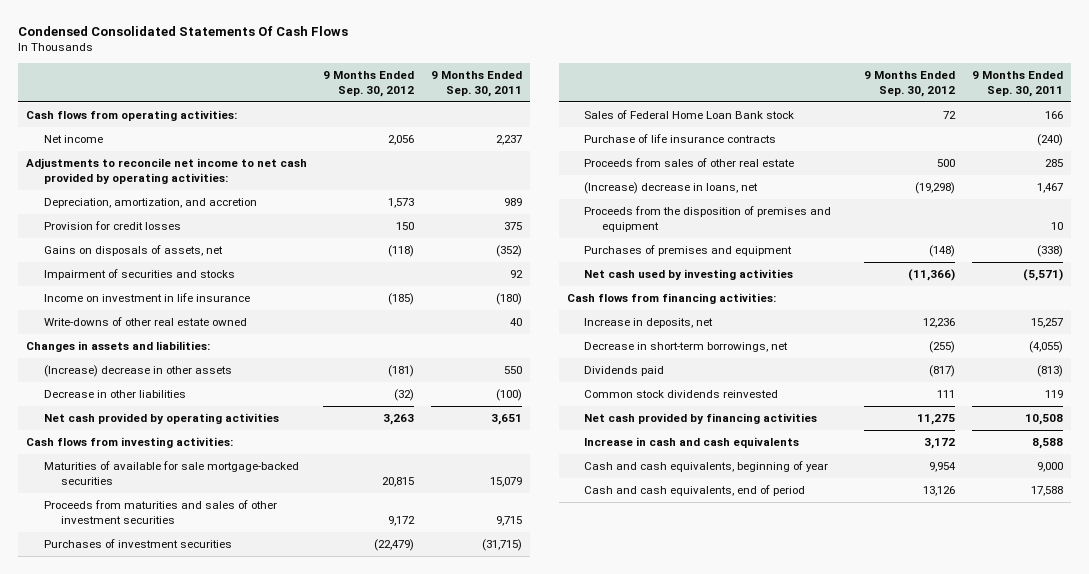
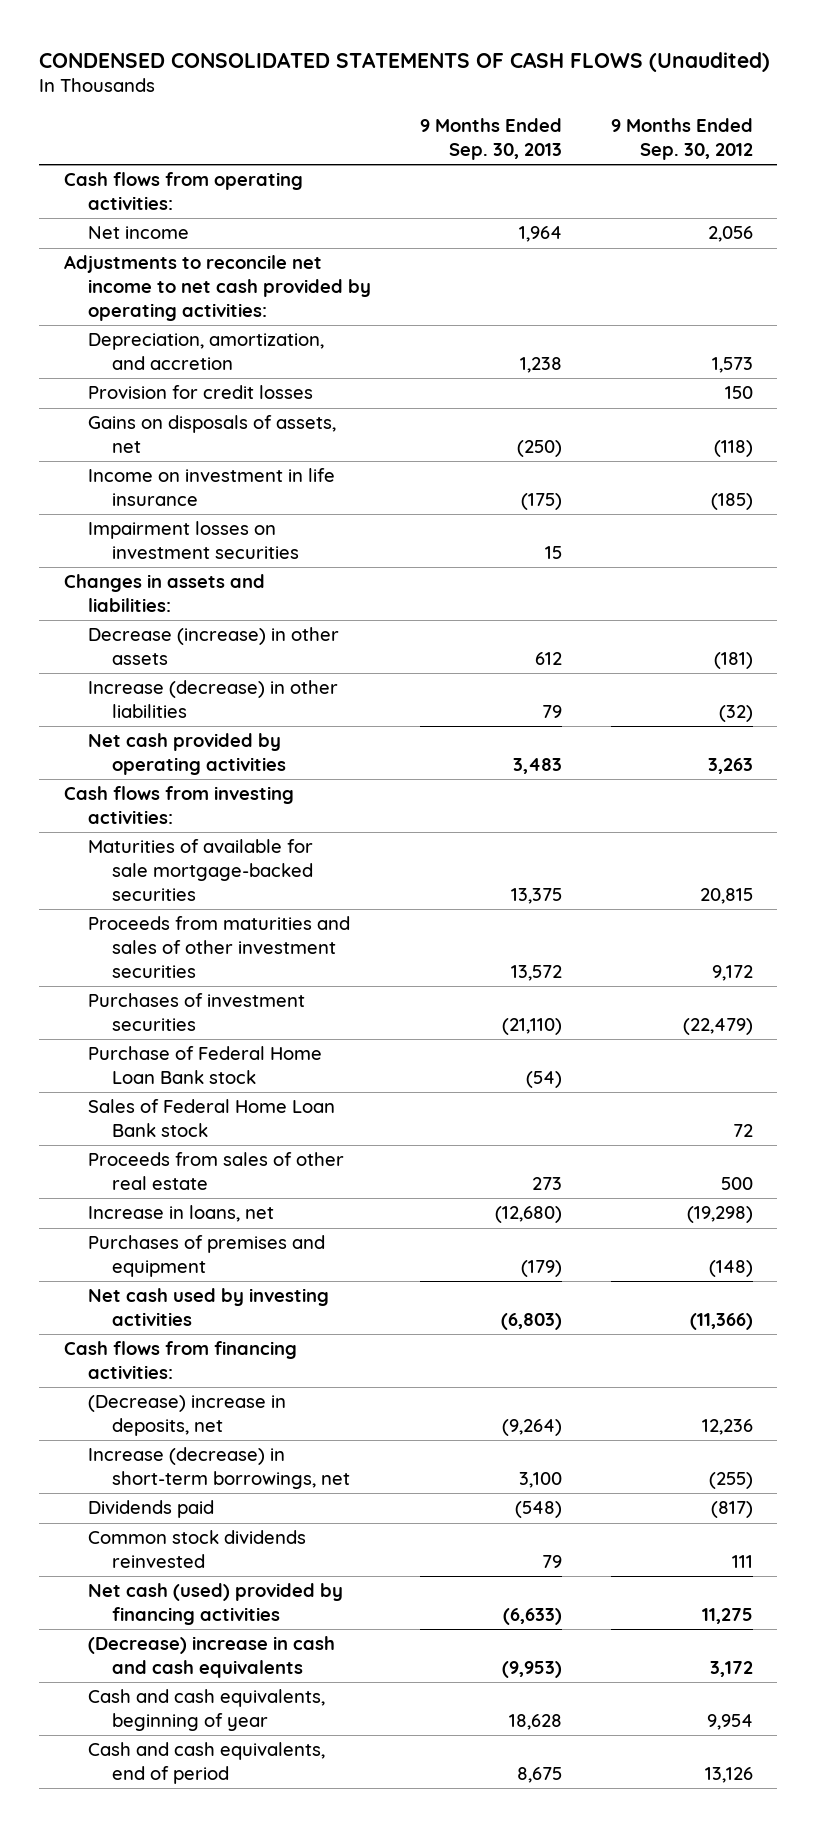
[17,25,348,36] Condensed Consolidated Statements Of Cash Flows -> [39,51,771,72] CONDENSED CONSOLIDATED STATEMENTS OF CASH FLOWS (Unaudited)
[430,70,522,97] 9 Months Ended Sep. 30, 2011 -> none
none -> [420,117,563,160] 9 Months Ended Sep. 30, 2013
[43,269,235,281] Impairment of securities and stocks -> none
[43,317,247,327] Write-downs of other real estate owned -> none
none -> [88,521,300,560] Impairment losses on investment securities
[43,365,232,378] (Increase) decrease in other assets -> [88,627,340,666] Decrease (increase) in other assets
[43,390,186,399] Decrease in other liabilities -> [88,680,339,719] Increase (decrease) in other liabilities
none -> [88,1046,323,1085] Purchase of Federal Home Loan Bank stock
[584,134,777,144] Purchase of life insurance contracts -> none
[584,206,832,233] Proceeds from the disposition of premises and equipment -> none
[584,182,759,195] (Increase) decrease in loans, net -> [88,1205,275,1223] Increase in loans, net
[584,318,714,329] Increase in deposits, net -> [88,1395,287,1437] (Decrease) increase in deposits, net
[584,342,789,353] Decrease in short-term borrowings, net -> [88,1447,351,1490] Increase (decrease) in short-term borrowings, net
[584,413,818,425] Net cash provided by financing activities -> [88,1583,344,1626] Net cash (used) provided by financing activities
[584,437,800,449] Increase in cash and cash equivalents -> [88,1636,336,1679] (Decrease) increase in cash and cash equivalents

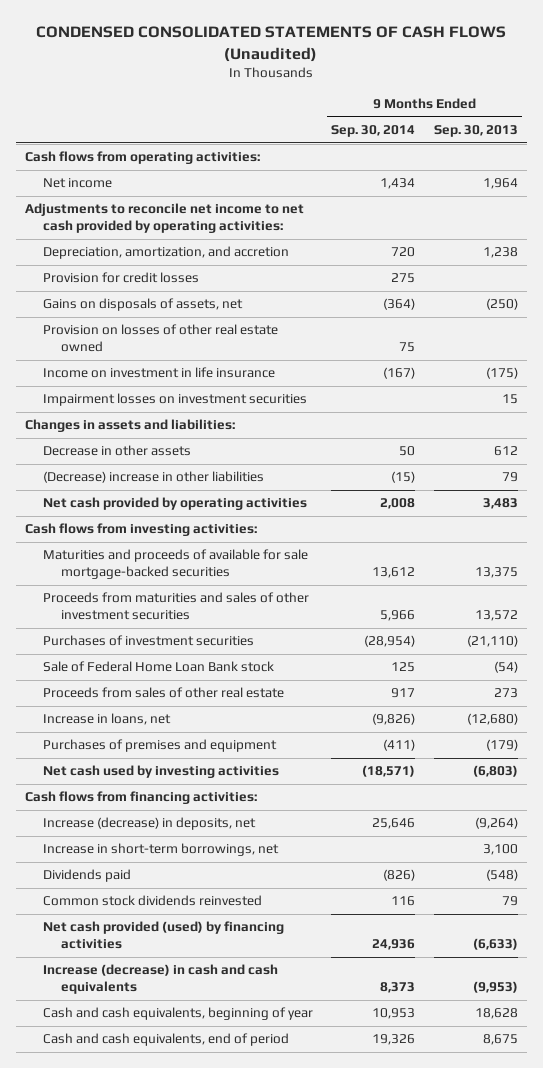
[610,117,753,160] 9 Months Ended Sep. 30, 2012 -> none
none -> [331,125,416,138] Sep. 30, 2014
none -> [43,324,279,353] Provision on losses of other real estate owned
[88,627,340,666] Decrease (increase) in other assets -> [43,445,192,457] Decrease in other assets
[88,680,339,719] Increase (decrease) in other liabilities -> [43,471,265,484] (Decrease) increase in other liabilities
[88,839,314,901] Maturities of available for sale mortgage-backed securities -> [43,549,309,580] Maturities and proceeds of available for sale mortgage-backed securities
[88,1099,336,1138] Sales of Federal Home Loan Bank stock -> none
[88,1046,323,1085] Purchase of Federal Home Loan Bank stock -> [43,661,275,673] Sale of Federal Home Loan Bank stock
[88,1395,287,1437] (Decrease) increase in deposits, net -> [43,817,257,831] Increase (decrease) in deposits, net
[88,1447,351,1490] Increase (decrease) in short-term borrowings, net -> [43,843,280,857] Increase in short-term borrowings, net
[88,1583,344,1626] Net cash (used) provided by financing activities -> [43,921,285,950] Net cash provided (used) by financing activities
[88,1636,336,1679] (Decrease) increase in cash and cash equivalents -> [43,964,279,995] Increase (decrease) in cash and cash equivalents

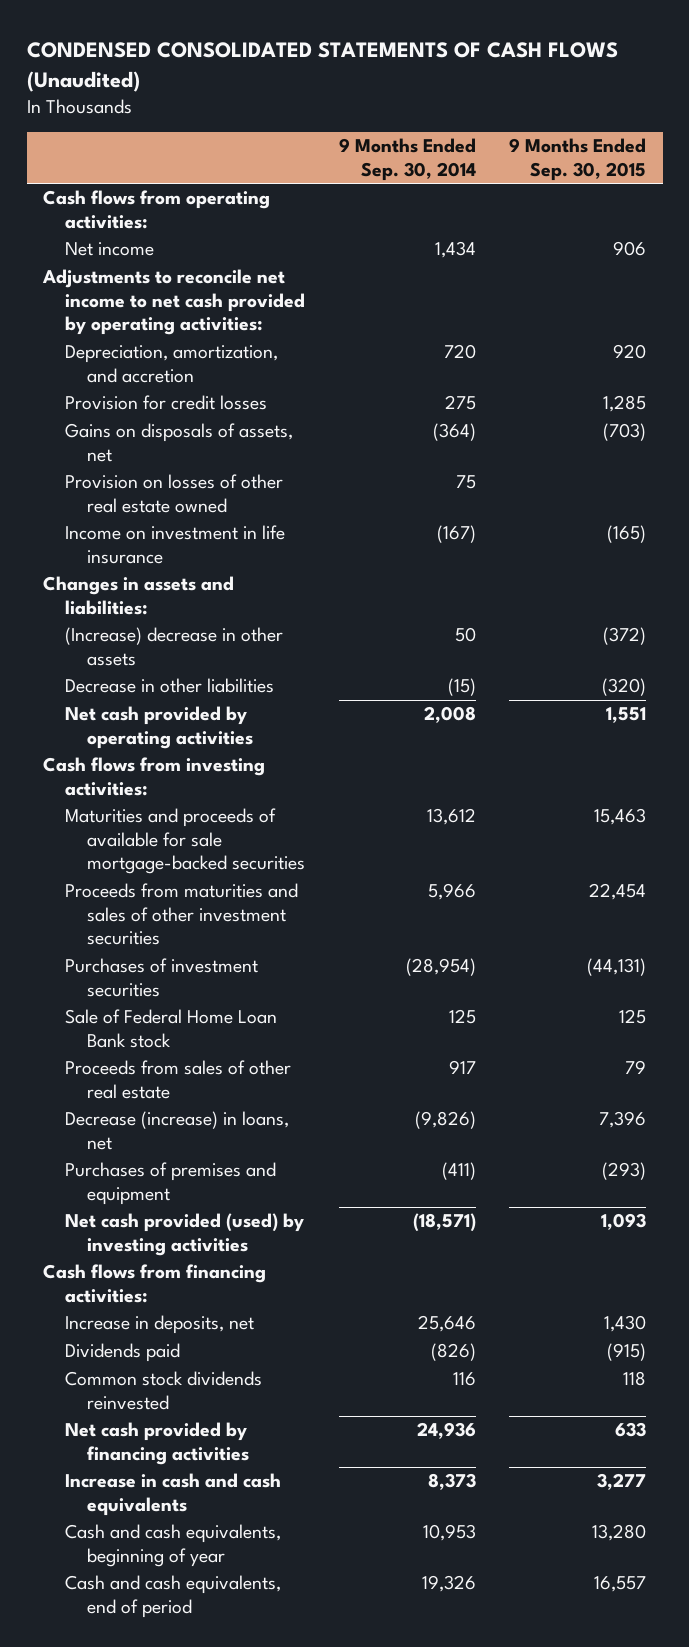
[433,125,518,138] Sep. 30, 2013 -> none
none -> [509,138,647,181] 9 Months Ended Sep. 30, 2015
[43,393,308,407] Impairment losses on investment securities -> none
[43,445,192,457] Decrease in other assets -> [65,627,284,666] (Increase) decrease in other assets
[43,471,265,484] (Decrease) increase in other liabilities -> [65,678,275,694] Decrease in other liabilities
[43,713,172,726] Increase in loans, net -> [65,1111,290,1150] Decrease (increase) in loans, net
[43,765,280,779] Net cash used by investing activities -> [65,1213,305,1256] Net cash provided (used) by investing activities
[43,843,280,857] Increase in short-term borrowings, net -> none
[43,817,257,831] Increase (decrease) in deposits, net -> [65,1315,255,1335] Increase in deposits, net
[43,921,285,950] Net cash provided (used) by financing activities -> [65,1422,250,1465] Net cash provided by financing activities
[43,964,279,995] Increase (decrease) in cash and cash equivalents -> [65,1473,282,1516] Increase in cash and cash equivalents

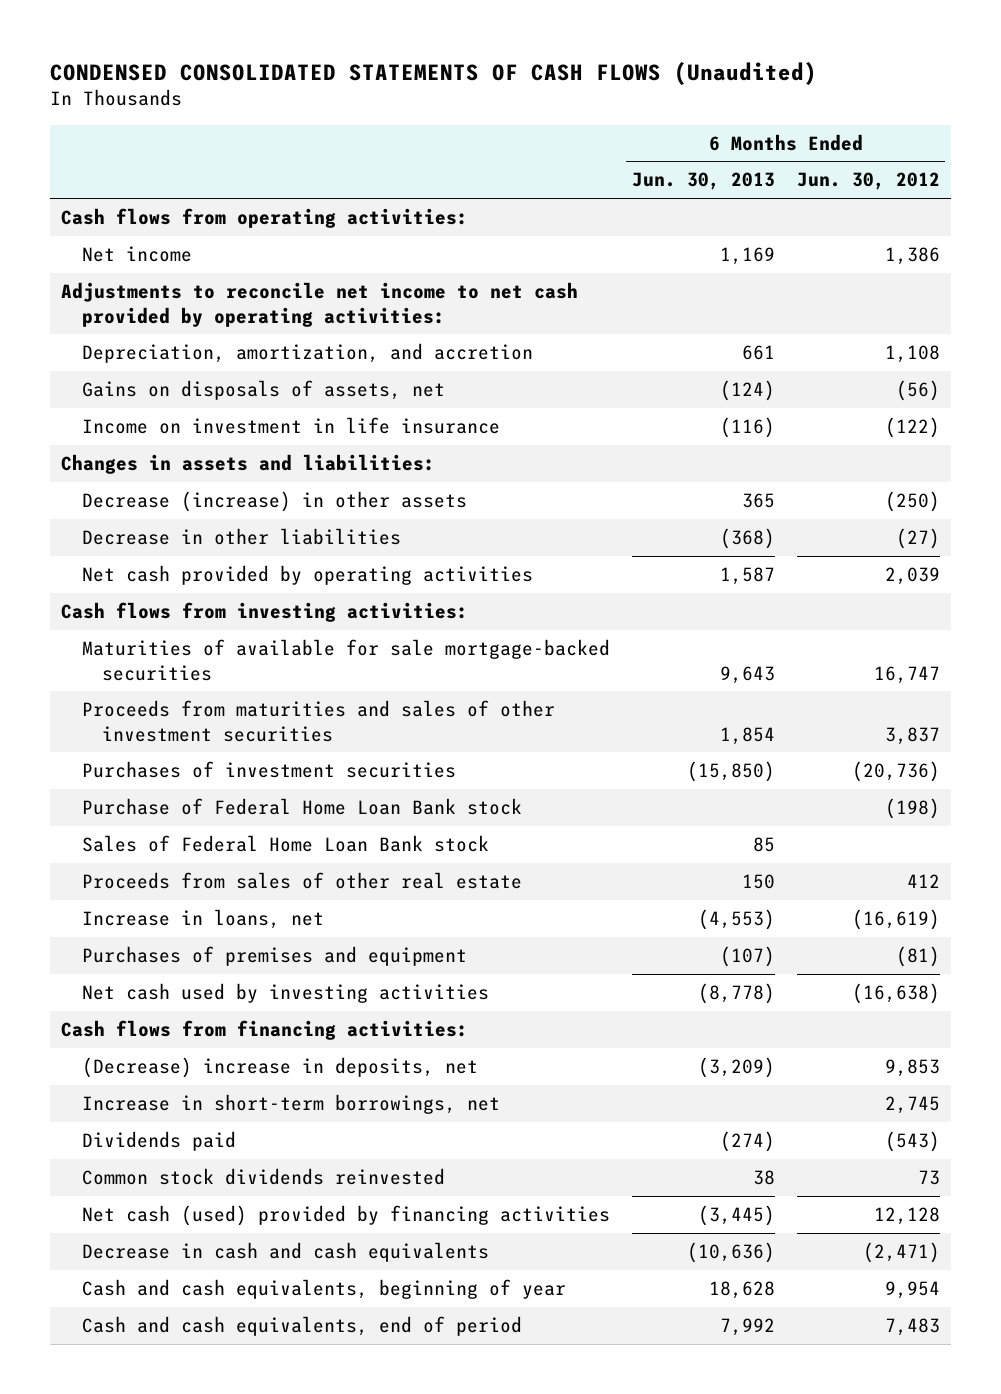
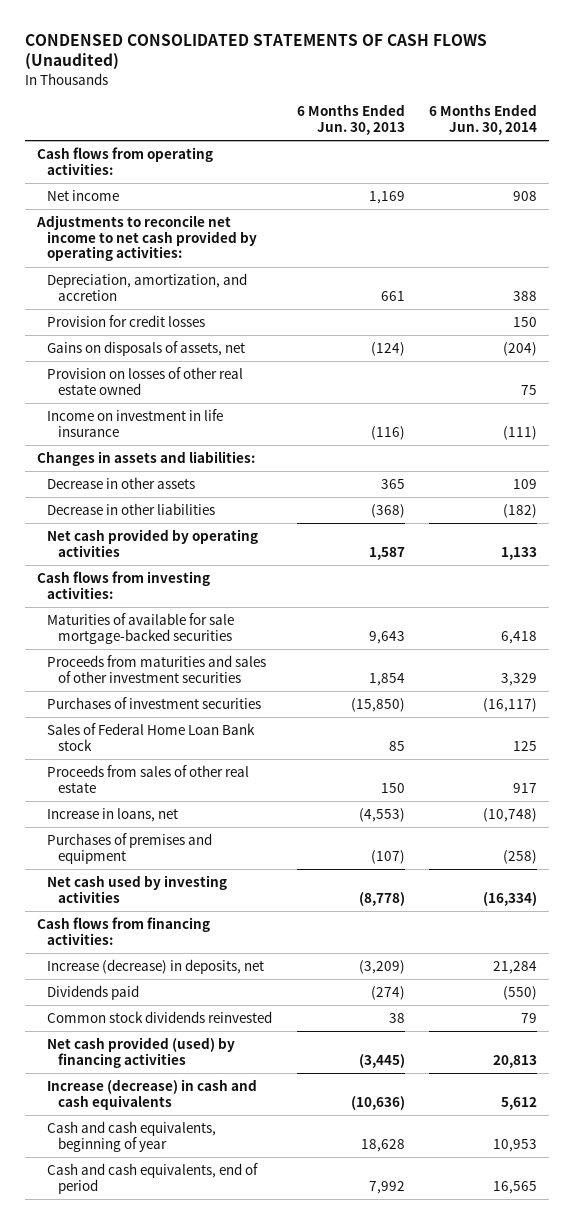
[796,172,940,191] Jun. 30, 2012 -> none
none -> [429,104,538,135] 6 Months Ended Jun. 30, 2014
none -> [47,314,206,327] Provision for credit losses
none -> [47,366,244,395] Provision on losses of other real estate owned
[81,491,467,513] Decrease (increase) in other assets -> [47,476,196,489] Decrease in other assets
[81,798,522,816] Purchase of Federal Home Loan Bank stock -> none
[81,1094,500,1115] Increase in short-term borrowings, net -> none
[81,1057,478,1079] (Decrease) increase in deposits, net -> [47,958,265,974] Increase (decrease) in deposits, net
[81,1205,610,1227] Net cash (used) provided by financing activities -> [47,1036,236,1068] Net cash provided (used) by financing activities
[81,1242,489,1263] Decrease in cash and cash equivalents -> [47,1078,258,1110] Increase (decrease) in cash and cash equivalents

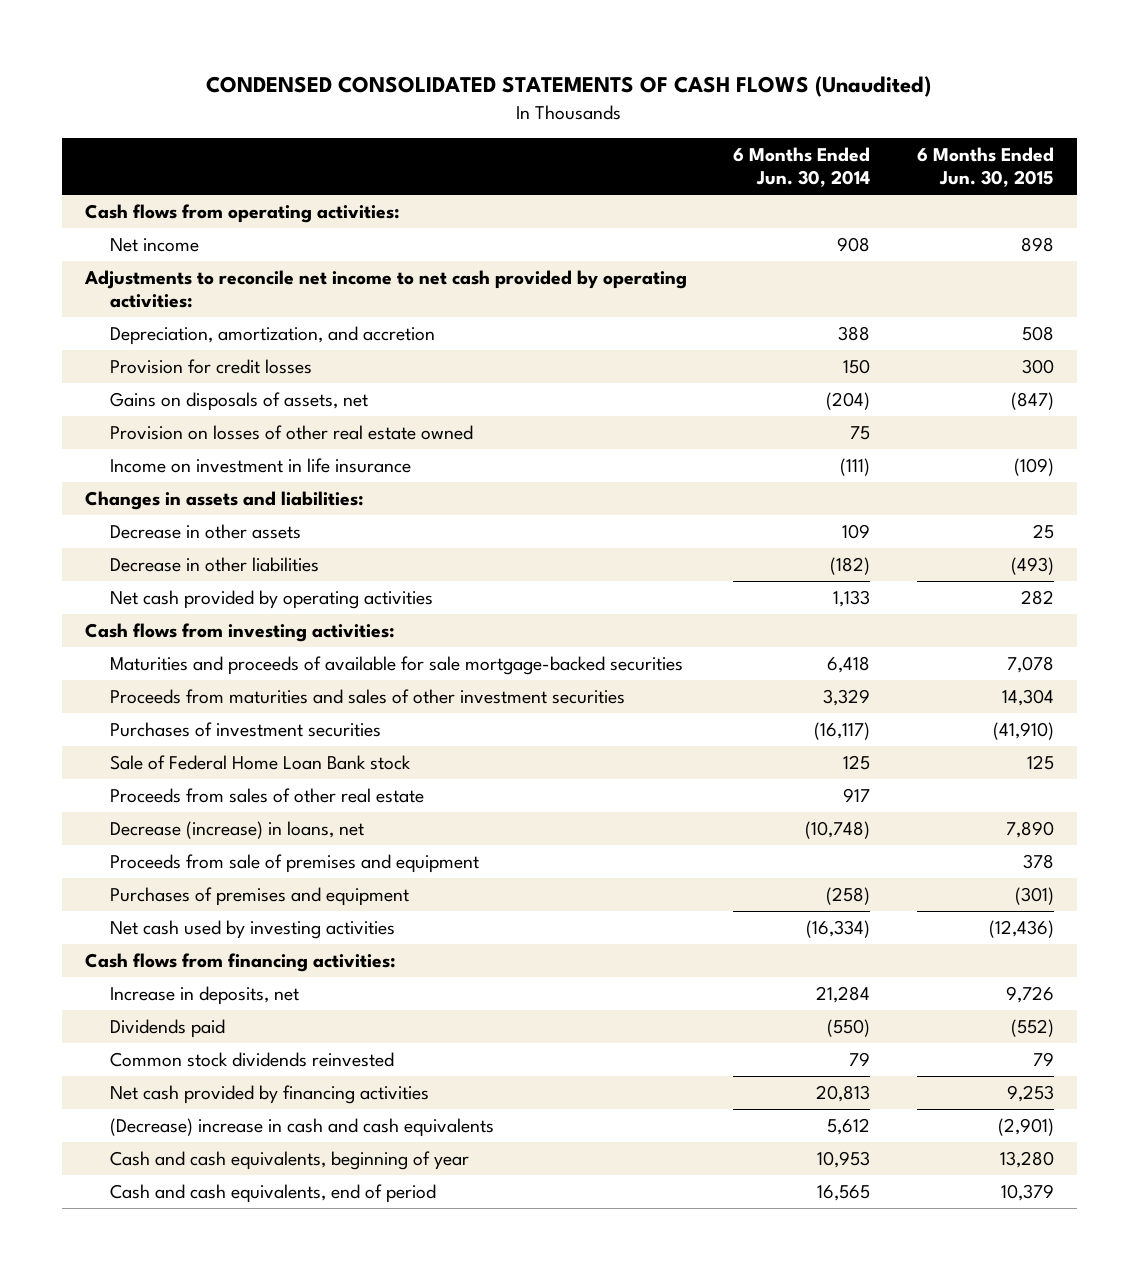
[296,104,405,135] 6 Months Ended Jun. 30, 2013 -> none
none -> [916,146,1054,188] 6 Months Ended Jun. 30, 2015
[47,612,235,644] Maturities of available for sale mortgage-backed securities -> [110,655,684,675] Maturities and proceeds of available for sale mortgage-backed securities
[47,722,256,751] Sales of Federal Home Loan Bank stock -> [110,754,412,770] Sale of Federal Home Loan Bank stock
[47,807,179,822] Increase in loans, net -> [110,820,365,839] Decrease (increase) in loans, net
none -> [110,853,480,873] Proceeds from sale of premises and equipment
[47,958,265,974] Increase (decrease) in deposits, net -> [110,985,300,1005] Increase in deposits, net
[47,1036,236,1068] Net cash provided (used) by financing activities -> [110,1084,430,1104] Net cash provided by financing activities
[47,1078,258,1110] Increase (decrease) in cash and cash equivalents -> [110,1117,495,1137] (Decrease) increase in cash and cash equivalents

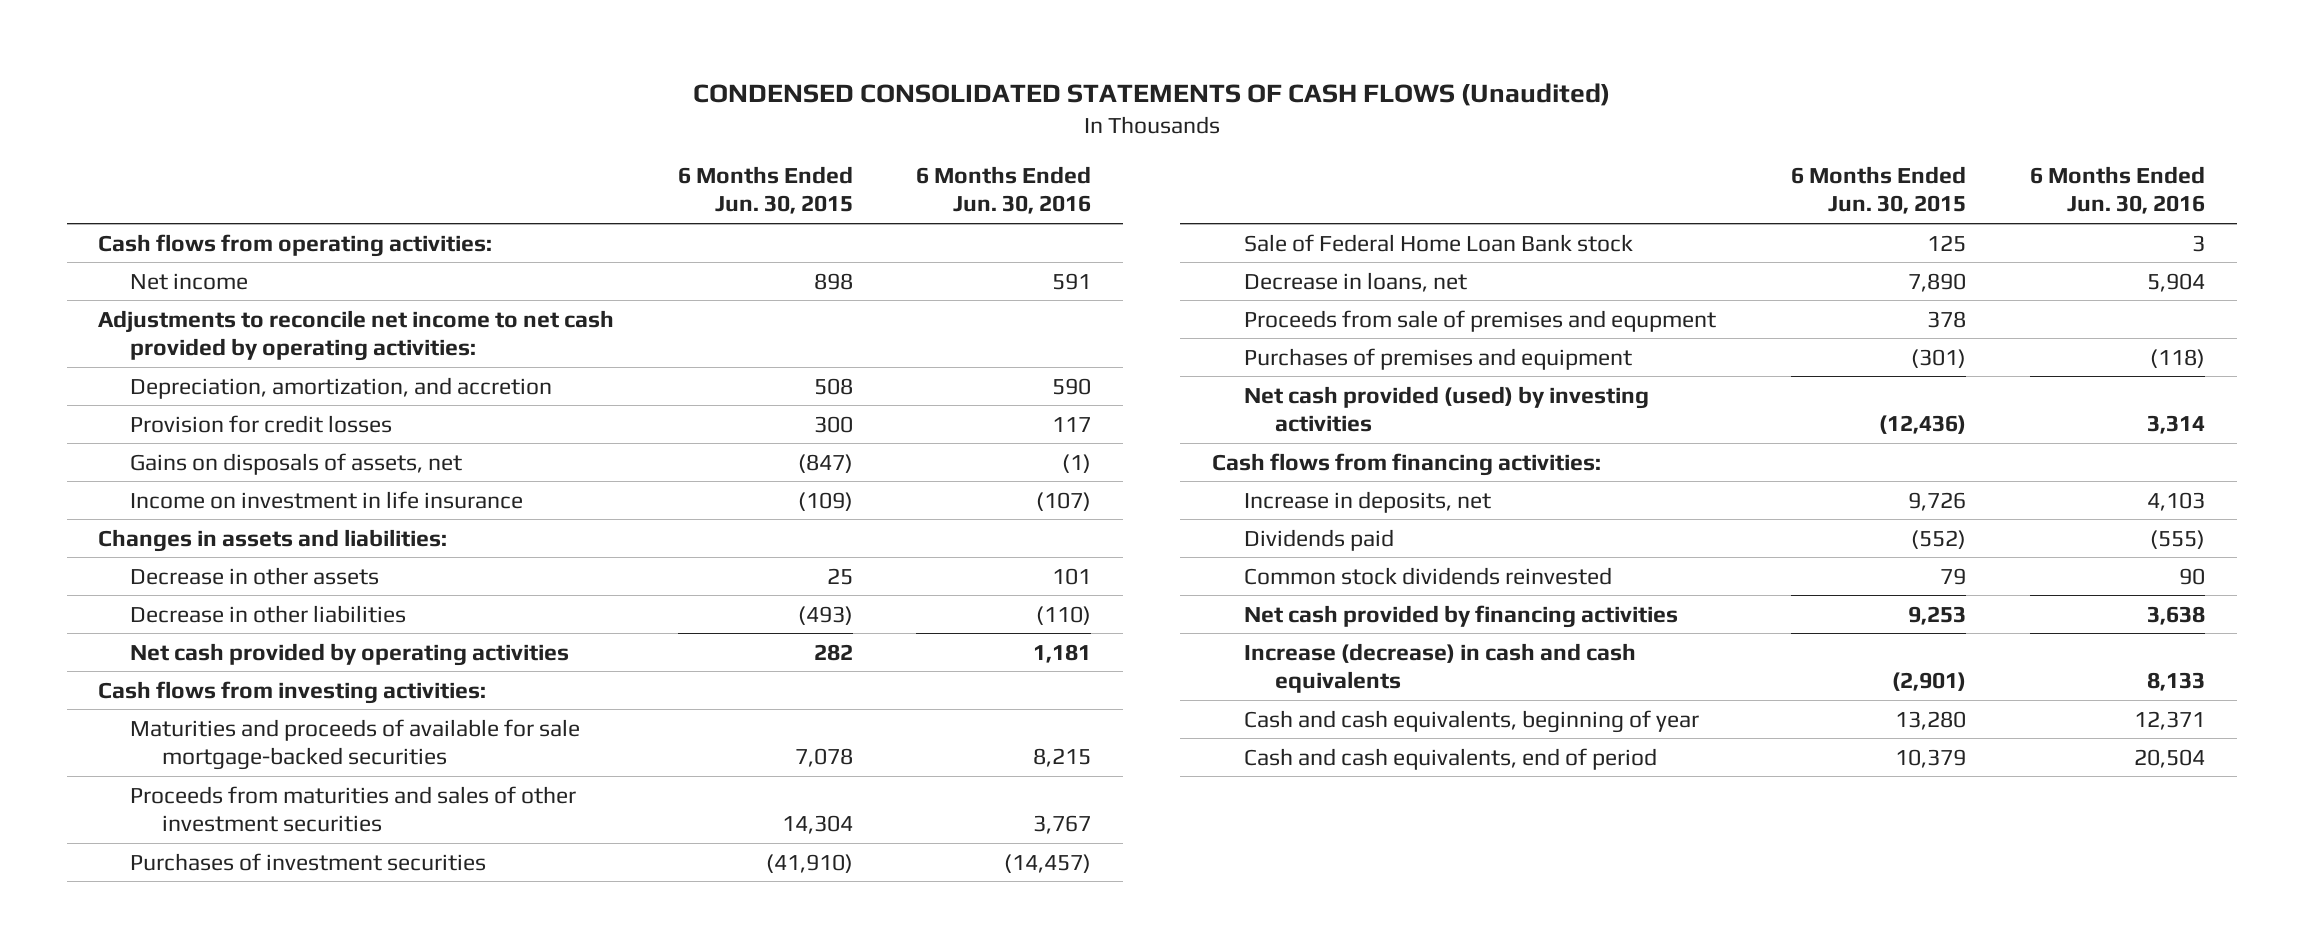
[733,146,871,188] 6 Months Ended Jun. 30, 2014 -> none
none -> [916,166,1092,215] 6 Months Ended Jun. 30, 2016
[110,424,474,440] Provision on losses of other real estate owned -> none
[110,787,425,803] Proceeds from sales of other real estate -> none
[110,820,365,839] Decrease (increase) in loans, net -> [1243,271,1467,292] Decrease in loans, net
[110,853,480,873] Proceeds from sale of premises and equipment -> [1243,309,1716,332] Proceeds from sale of premises and equpment
[110,919,396,939] Net cash used by investing activities -> [1243,385,1649,432] Net cash provided (used) by investing activities
[110,1117,495,1137] (Decrease) increase in cash and cash equivalents -> [1243,642,1636,693] Increase (decrease) in cash and cash equivalents

